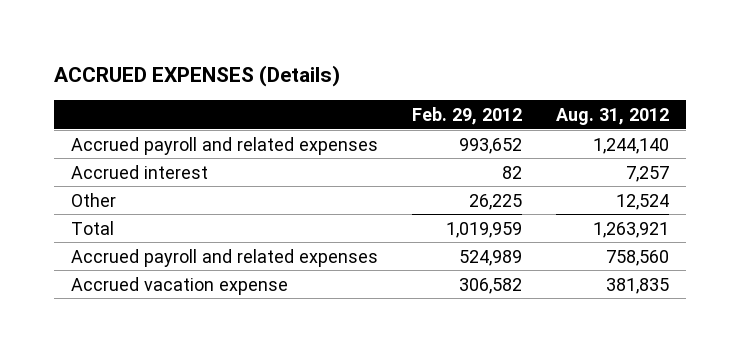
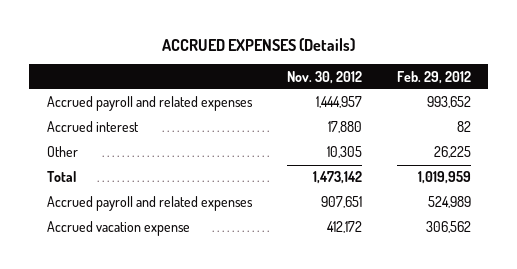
[556,107,670,125] Aug. 31, 2012 -> none
none -> [286,70,362,84] Nov. 30, 2012
[459,277,523,294] 306,582 -> [425,221,471,234] 306,562

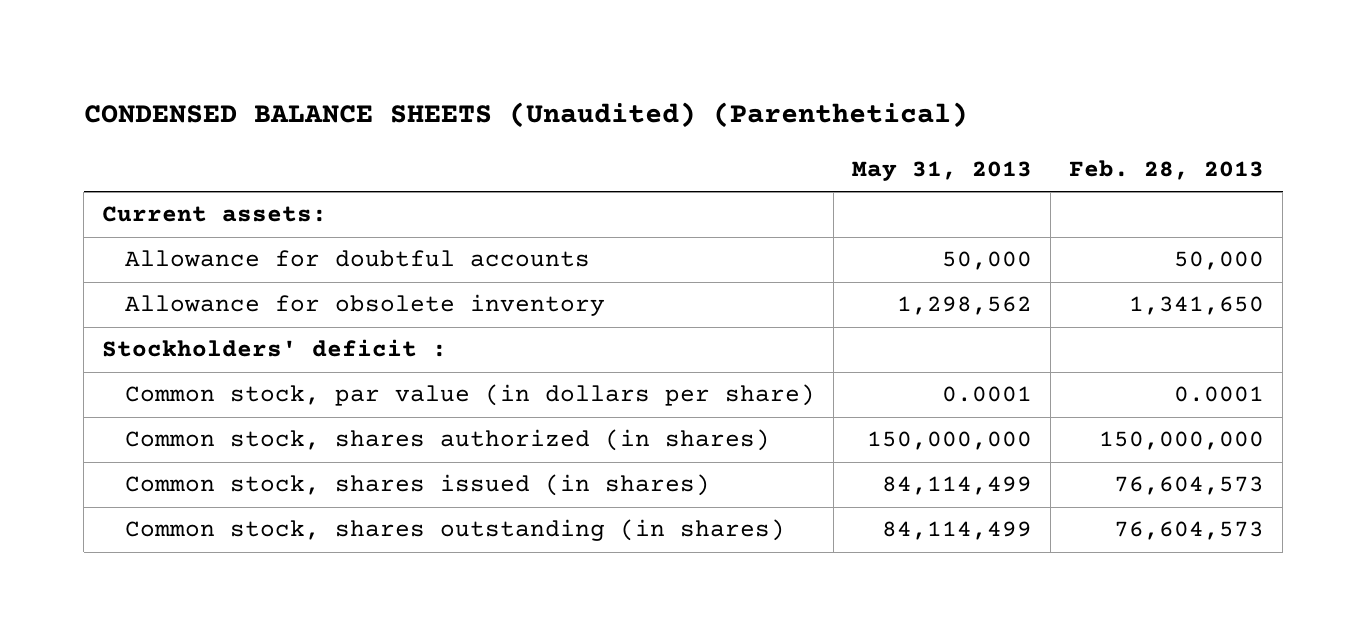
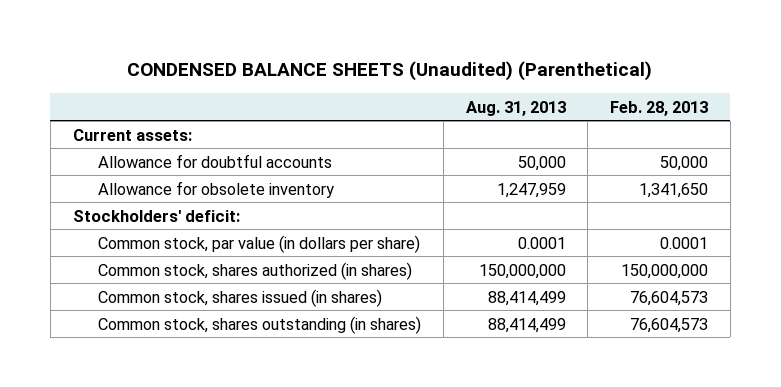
[851,160,1032,181] May 31, 2013 -> none
none -> [465,100,566,116] Aug. 31, 2013
[102,339,448,358] Stockholders' deficit : -> [72,209,240,222] Stockholders' deficit:

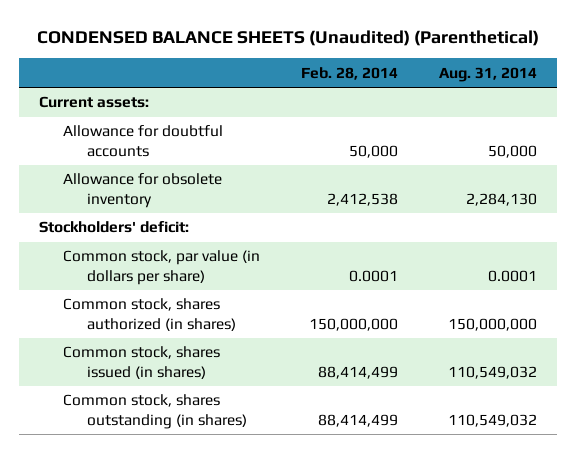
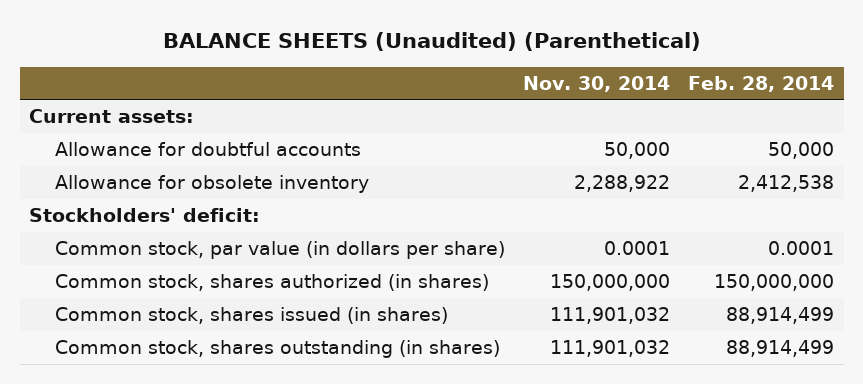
[36,29,539,46] CONDENSED BALANCE SHEETS (Unaudited) (Parenthetical) -> [162,32,701,52] BALANCE SHEETS (Unaudited) (Parenthetical)
[438,66,537,82] Aug. 31, 2014 -> none
none -> [523,75,671,92] Nov. 30, 2014
[317,365,398,379] 88,414,499 -> [726,307,835,325] 88,914,499
[317,413,398,427] 88,414,499 -> [726,340,835,358] 88,914,499

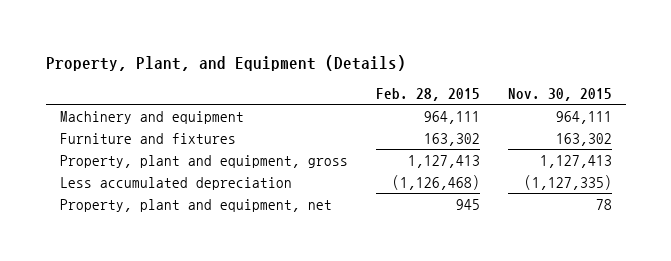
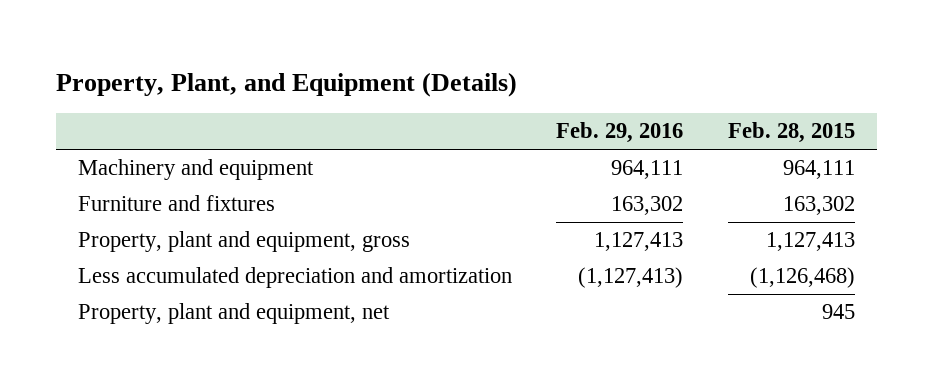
[507,87,612,101] Nov. 30, 2015 -> none
none -> [556,122,684,144] Feb. 29, 2016
[59,176,292,190] Less accumulated depreciation -> [77,267,512,289] Less accumulated depreciation and amortization

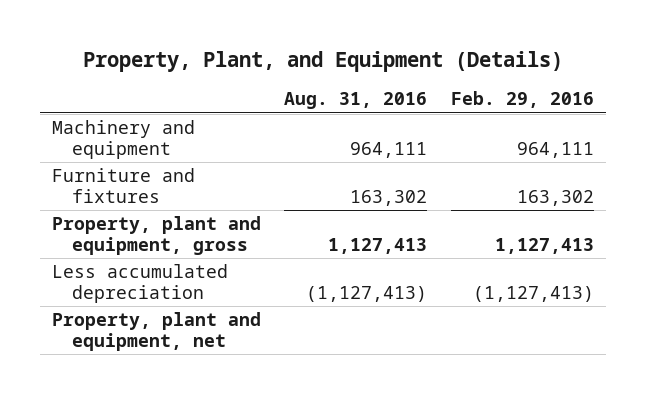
[727,122,855,144] Feb. 28, 2015 -> none
none -> [284,92,428,110] Aug. 31, 2016
[77,267,512,289] Less accumulated depreciation and amortization -> [51,264,228,303] Less accumulated depreciation

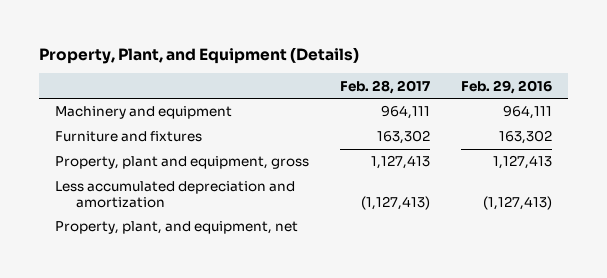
[284,92,428,110] Aug. 31, 2016 -> none
none -> [340,79,431,94] Feb. 28, 2017
[51,264,228,303] Less accumulated depreciation -> [54,181,295,208] Less accumulated depreciation and amortization
[51,312,261,351] Property, plant and equipment, net -> [54,221,298,235] Property, plant, and equipment, net

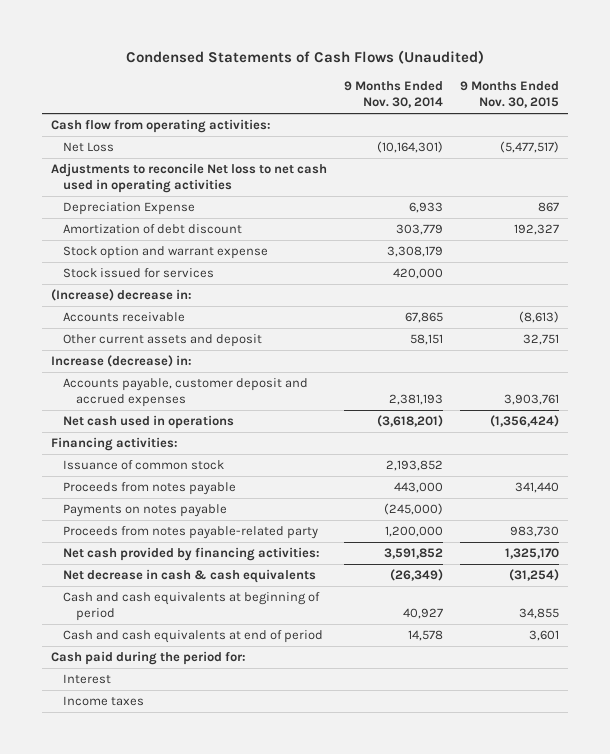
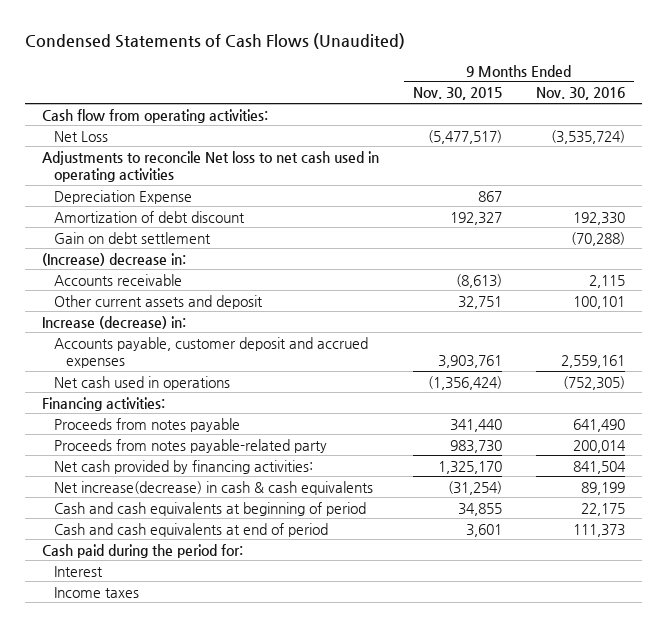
[344,81,444,109] 9 Months Ended Nov. 30, 2014 -> none
none -> [536,87,626,101] Nov. 30, 2016
[63,246,269,260] Stock option and warrant expense -> none
[63,268,215,279] Stock issued for services -> none
none -> [54,231,212,244] Gain on debt settlement
[63,460,225,471] Issuance of common stock -> none
[63,504,228,518] Payments on notes payable -> none
[63,569,317,584] Net decrease in cash & cash equivalents -> [54,480,374,495] Net increase(decrease) in cash & cash equivalents

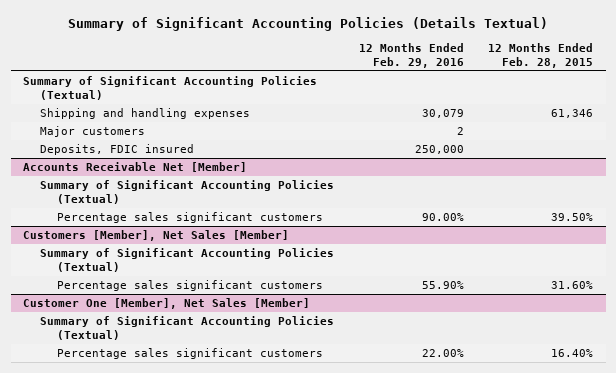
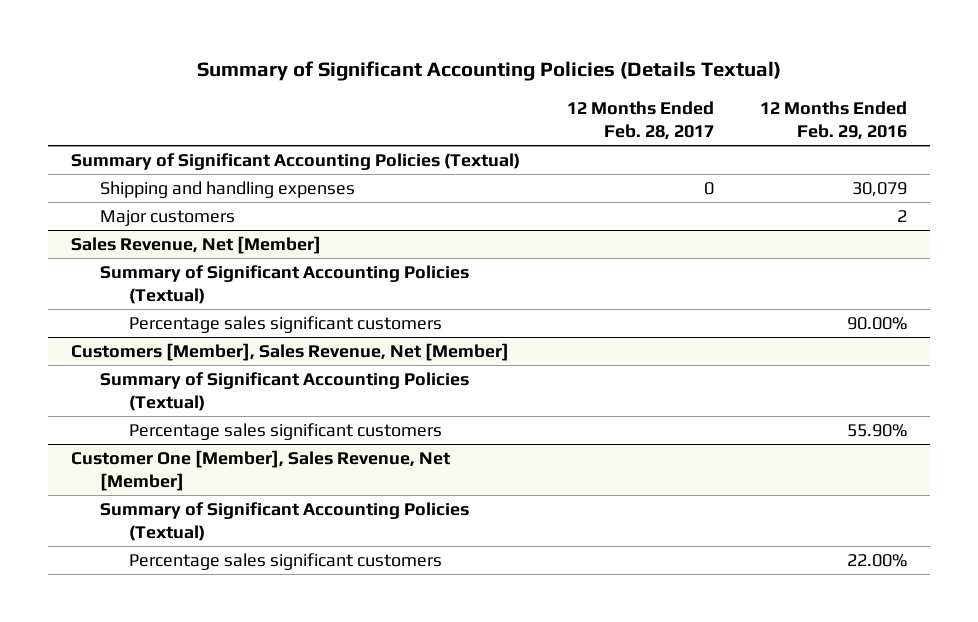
[488,42,594,68] 12 Months Ended Feb. 28, 2015 -> none
none -> [566,101,714,140] 12 Months Ended Feb. 28, 2017
[40,144,195,156] Deposits, FDIC insured -> none
[22,162,247,173] Accounts Receivable Net [Member] -> none
none -> [71,235,322,254] Sales Revenue, Net [Member]
[22,230,289,242] Customers [Member], Net Sales [Member] -> [71,342,510,361] Customers [Member], Sales Revenue, Net [Member]
[22,298,310,310] Customer One [Member], Net Sales [Member] -> [71,449,451,491] Customer One [Member], Sales Revenue, Net [Member]

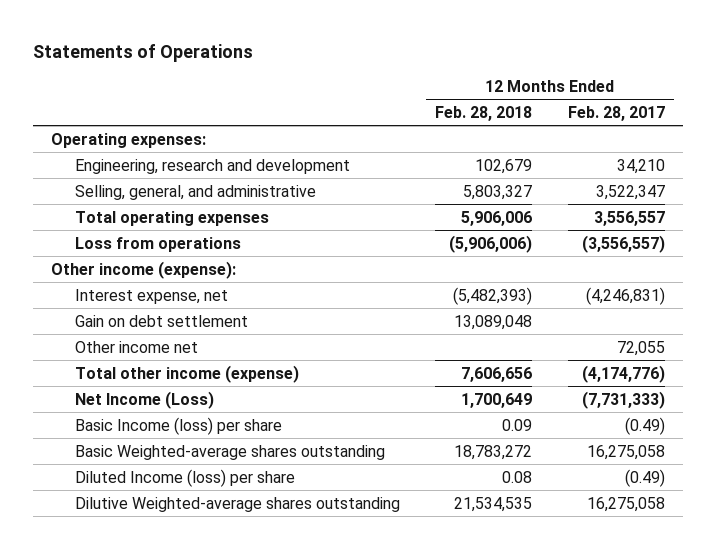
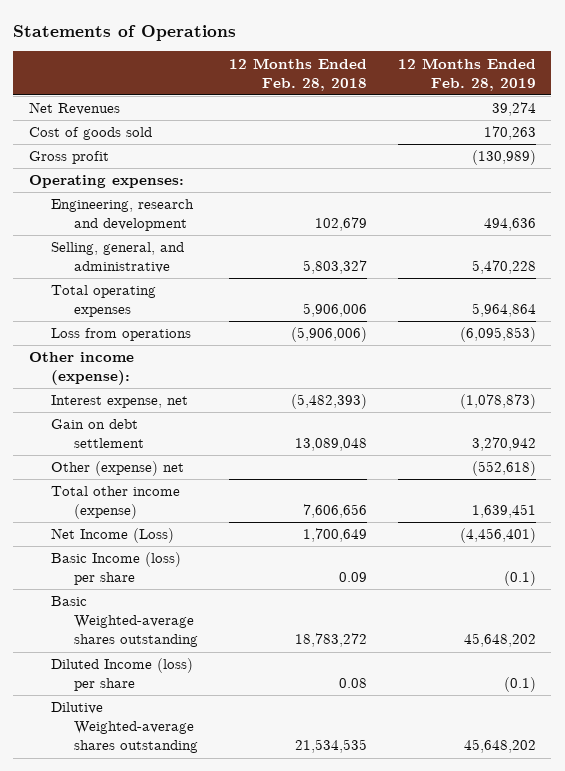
[568,106,666,122] Feb. 28, 2017 -> none
none -> [397,57,536,91] 12 Months Ended Feb. 28, 2019
none -> [28,102,120,116] Net Revenues
none -> [28,127,152,141] Cost of goods sold
none -> [28,151,109,165] Gross profit
[74,340,198,353] Other income net -> [51,461,185,477] Other (expense) net

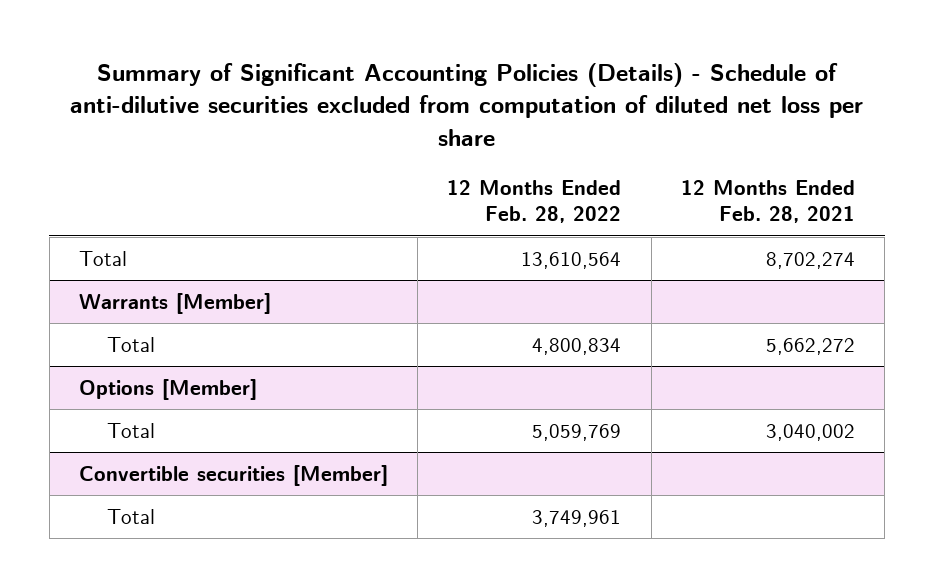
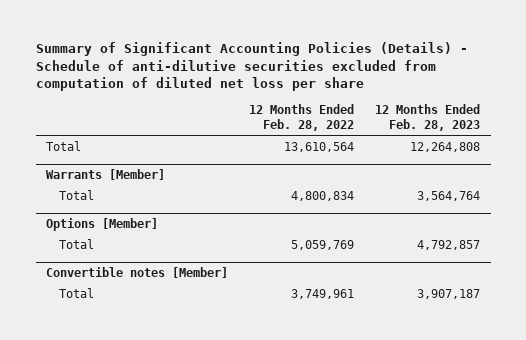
[680,180,855,224] 12 Months Ended Feb. 28, 2021 -> none
none -> [375,104,481,131] 12 Months Ended Feb. 28, 2023
[78,464,388,486] Convertible securities [Member] -> [46,266,229,278] Convertible notes [Member]

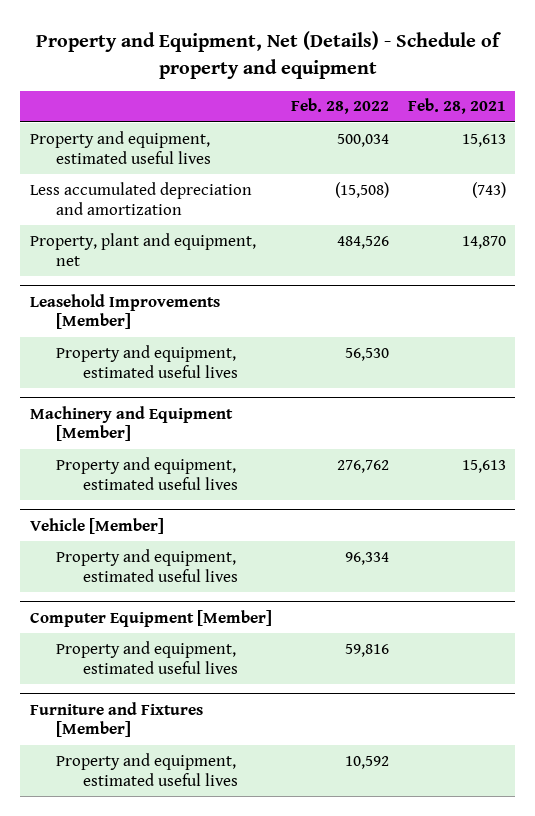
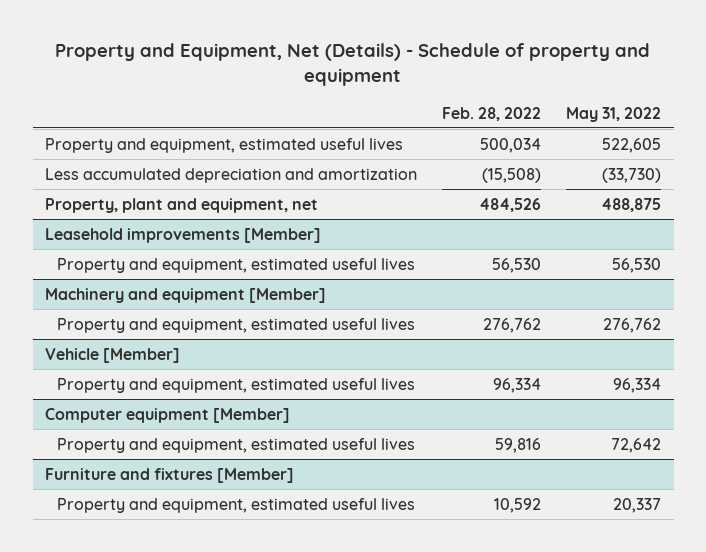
[407,98,506,115] Feb. 28, 2021 -> none
none -> [566,106,662,122] May 31, 2022
[29,293,220,330] Leasehold Improvements [Member] -> [45,227,322,243] Leasehold improvements [Member]
[29,405,233,442] Machinery and Equipment [Member] -> [45,287,327,303] Machinery and equipment [Member]
[29,609,272,627] Computer Equipment [Member] -> [45,407,291,423] Computer equipment [Member]
[29,701,203,738] Furniture and Fixtures [Member] -> [45,467,295,483] Furniture and fixtures [Member]

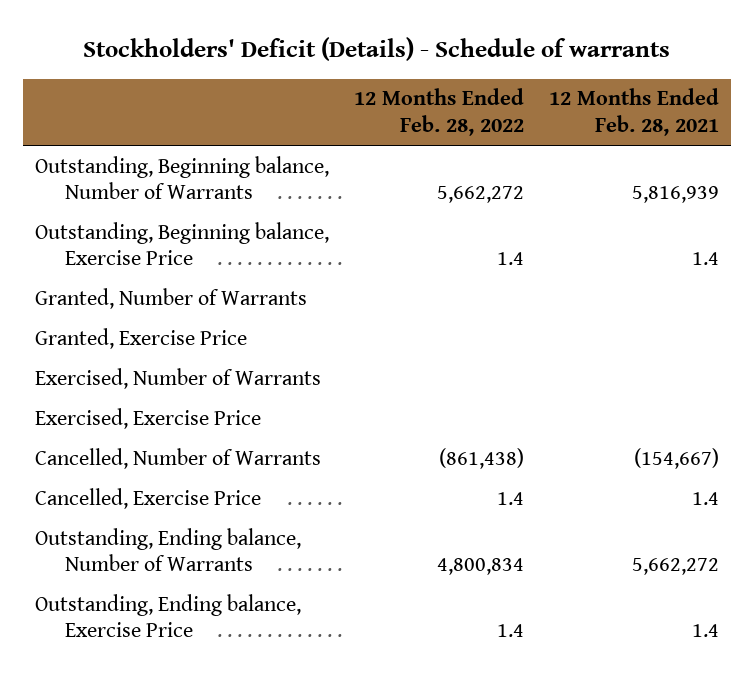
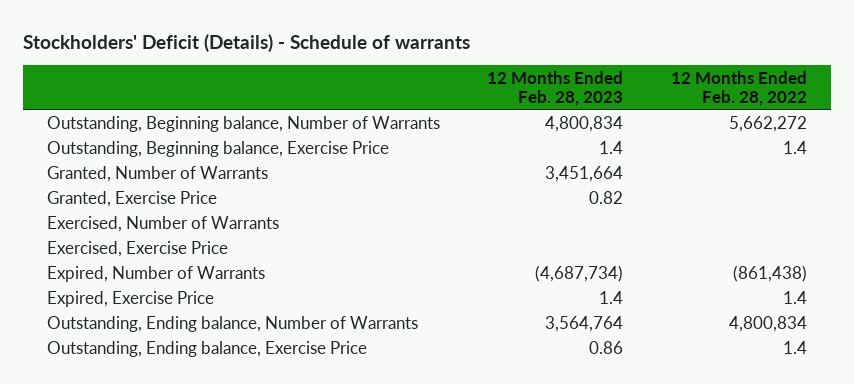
[548,88,719,136] 12 Months Ended Feb. 28, 2021 -> none
none -> [487,70,624,107] 12 Months Ended Feb. 28, 2023
[35,447,322,469] Cancelled, Number of Warrants -> [46,266,265,283] Expired, Number of Warrants
[35,487,262,509] Cancelled, Exercise Price -> [46,291,214,308] Expired, Exercise Price

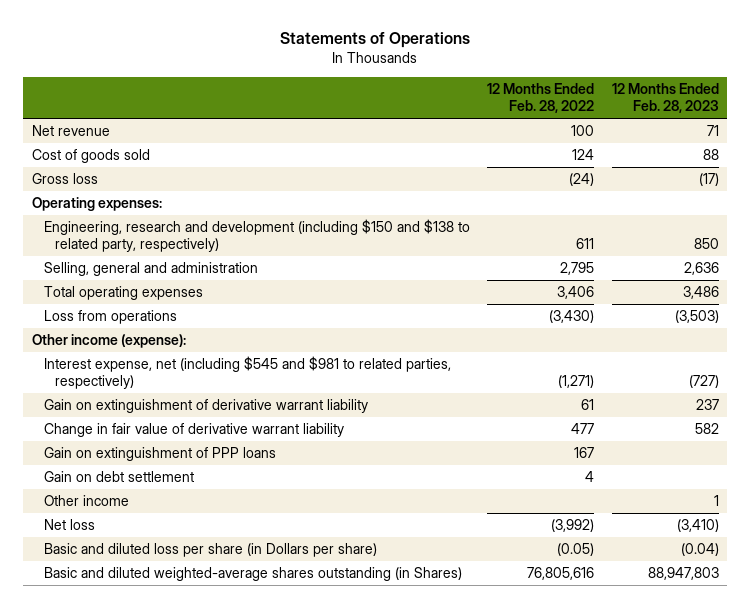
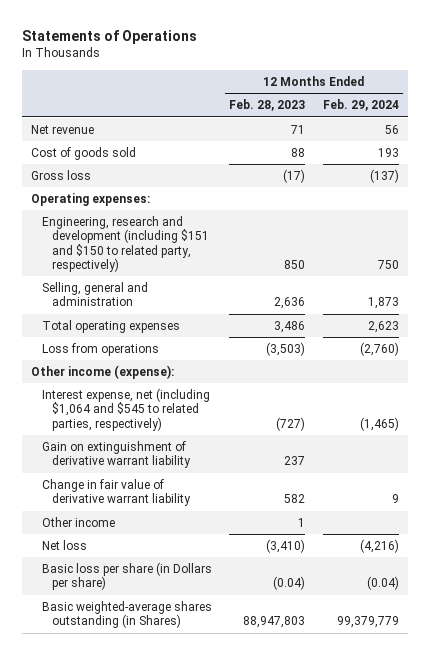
[487,83,595,114] 12 Months Ended Feb. 28, 2022 -> none
none -> [322,99,399,112] Feb. 29, 2024
[43,219,470,253] Engineering, research and development (including $150 and $138 to related party, respectively) -> [41,216,210,272] Engineering, research and development (including $151 and $150 to related party, respectively)
[43,356,451,390] Interest expense, net (including $545 and $981 to related parties, respectively) -> [41,388,210,431] Interest expense, net (including $1,064 and $545 to related parties, respectively)
[43,447,276,462] Gain on extinguishment of PPP loans -> none
[43,471,194,483] Gain on debt settlement -> none
[43,543,377,558] Basic and diluted loss per share (in Dollars per share) -> [41,562,212,591] Basic loss per share (in Dollars per share)
[43,567,462,582] Basic and diluted weighted-average shares outstanding (in Shares) -> [41,601,212,629] Basic weighted-average shares outstanding (in Shares)

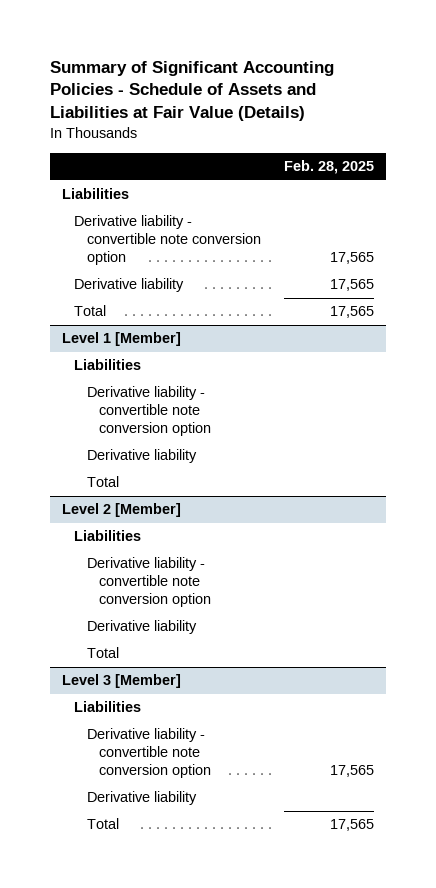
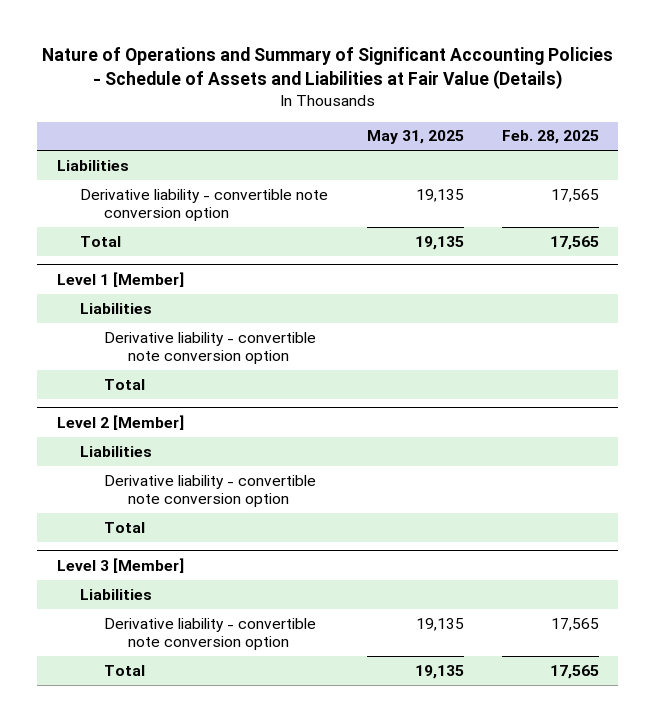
[49,60,334,122] Summary of Significant Accounting Policies - Schedule of Assets and Liabilities at Fair Value (Details) -> [41,47,613,90] Nature of Operations and Summary of Significant Accounting Policies - Schedule of Assets and Liabilities at Fair Value (Details)
none -> [366,130,464,145] May 31, 2025
[74,278,185,293] Derivative liability -> none
[86,449,197,464] Derivative liability -> none
[86,620,197,635] Derivative liability -> none
[86,791,197,806] Derivative liability -> none

